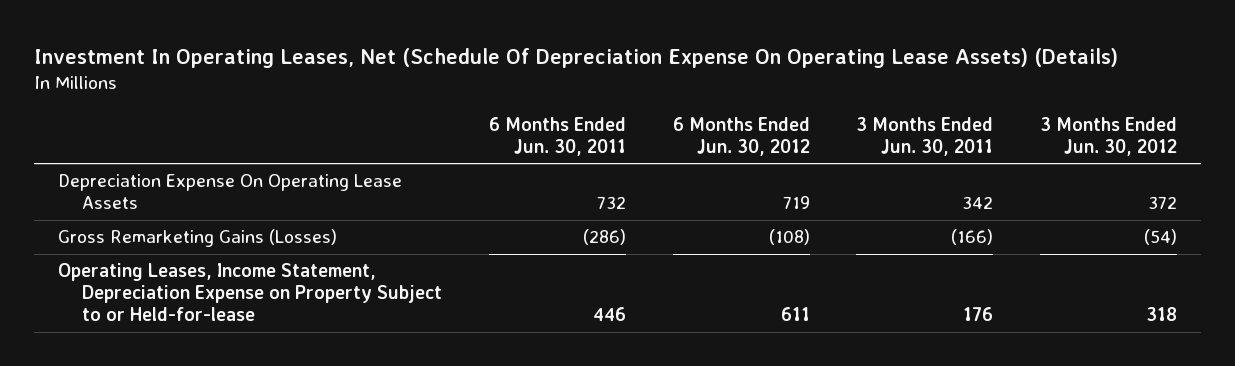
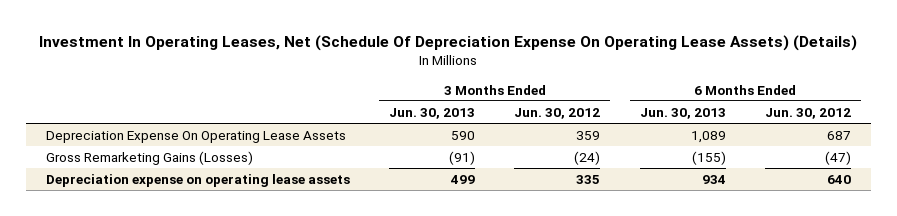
[488,117,626,156] 6 Months Ended Jun. 30, 2011 -> none
[856,117,994,156] 3 Months Ended Jun. 30, 2011 -> none
none -> [389,107,476,119] Jun. 30, 2013
none -> [639,107,726,119] Jun. 30, 2013
[782,196,810,210] 719 -> [827,130,852,140] 687
[1148,196,1178,210] 372 -> [576,130,601,140] 359
[768,229,810,246] (108) -> [825,150,852,165] (47)
[1144,229,1178,246] (54) -> [574,150,601,165] (24)
[57,263,442,322] Operating Leases, Income Statement, Depreciation Expense on Property Subject to or Held-for-lease -> [45,173,350,187] Depreciation expense on operating lease assets
[780,307,810,322] 611 -> [827,174,852,184] 640
[1146,307,1178,322] 318 -> [576,174,601,184] 335

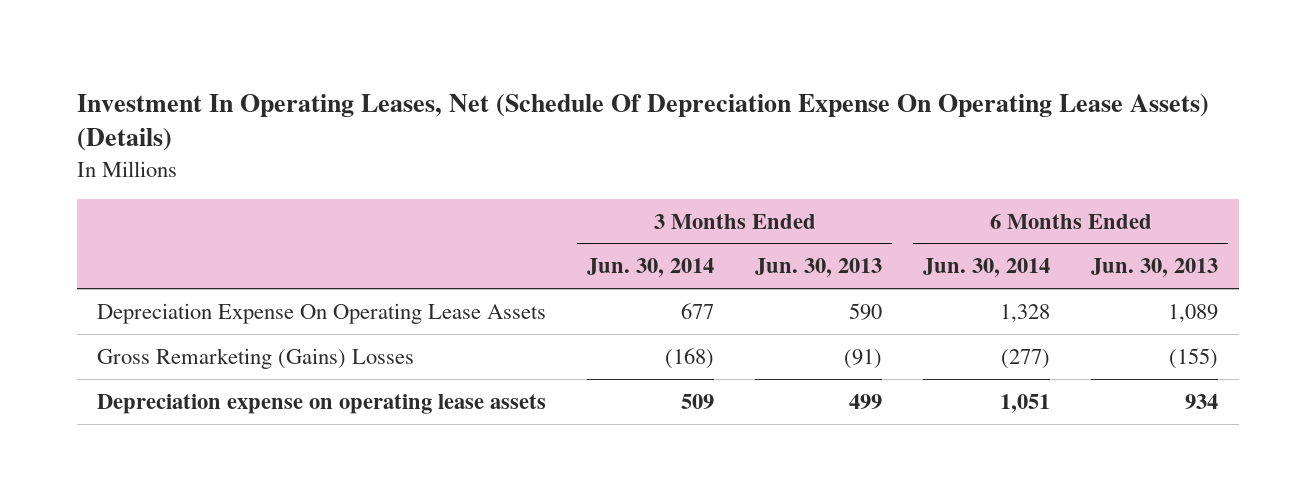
[514,107,601,119] Jun. 30, 2012 -> none
[765,107,852,119] Jun. 30, 2012 -> none
none -> [587,258,715,278] Jun. 30, 2014
none -> [923,258,1051,278] Jun. 30, 2014
[45,150,253,165] Gross Remarketing Gains (Losses) -> [97,347,415,369] Gross Remarketing (Gains) Losses

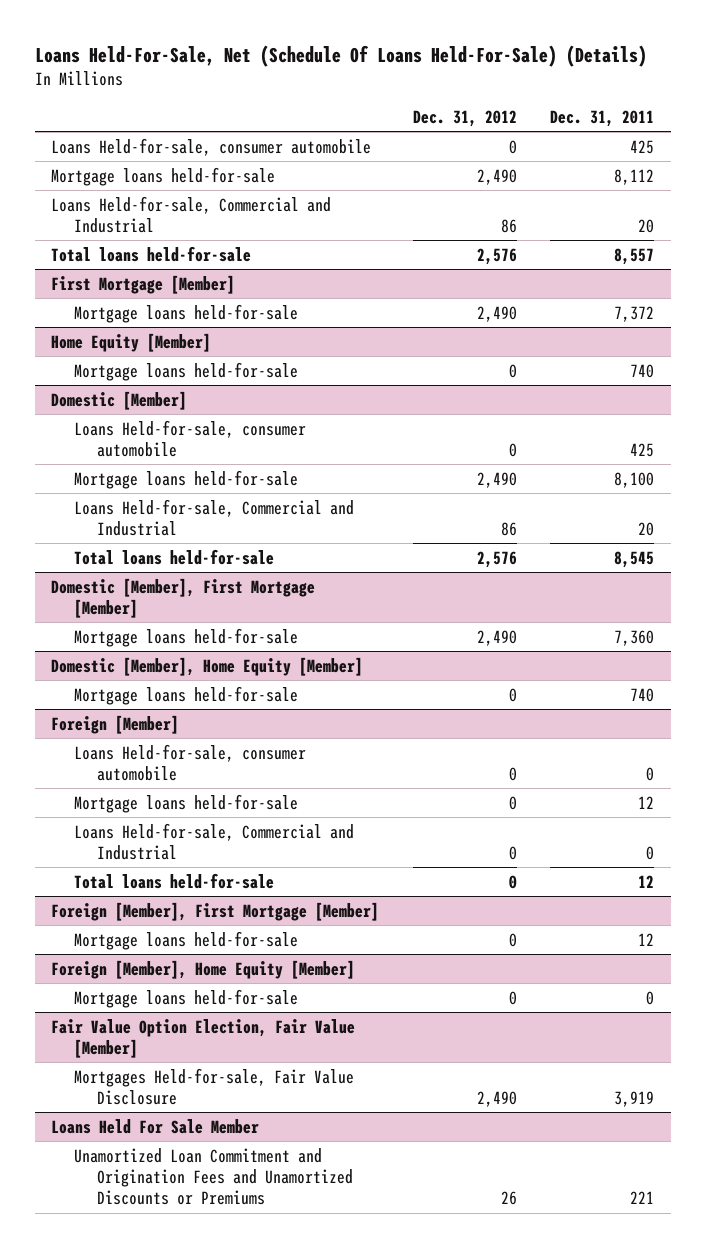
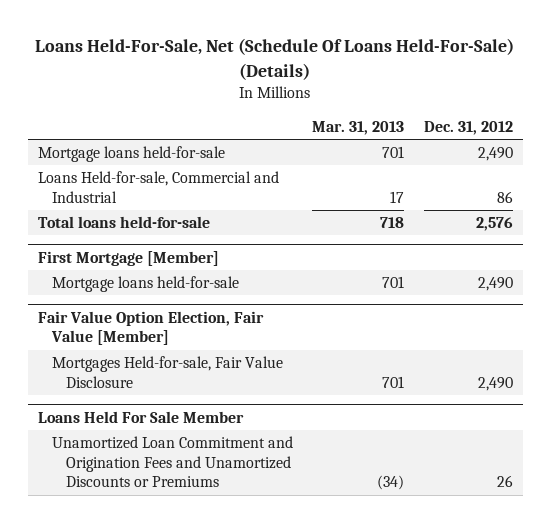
[550,110,655,128] Dec. 31, 2011 -> none
none -> [312,120,405,135] Mar. 31, 2013
[51,137,372,156] Loans Held-for-sale, consumer automobile -> none
[51,332,212,352] Home Equity [Member] -> none
[73,361,298,381] Mortgage loans held-for-sale -> none
[51,390,188,410] Domestic [Member] -> none
[73,419,306,457] Loans Held-for-sale, consumer automobile -> none
[73,469,298,489] Mortgage loans held-for-sale -> none
[73,498,354,536] Loans Held-for-sale, Commercial and Industrial -> none
[73,548,274,565] Total loans held-for-sale -> none
[51,577,316,618] Domestic [Member], First Mortgage [Member] -> none
[73,627,298,647] Mortgage loans held-for-sale -> none
[51,656,364,676] Domestic [Member], Home Equity [Member] -> none
[73,685,298,705] Mortgage loans held-for-sale -> none
[51,714,180,734] Foreign [Member] -> none
[73,743,306,781] Loans Held-for-sale, consumer automobile -> none
[73,793,298,813] Mortgage loans held-for-sale -> none
[73,822,354,860] Loans Held-for-sale, Commercial and Industrial -> none
[73,872,274,889] Total loans held-for-sale -> none
[51,901,380,921] Foreign [Member], First Mortgage [Member] -> none
[73,930,298,950] Mortgage loans held-for-sale -> none
[51,959,356,979] Foreign [Member], Home Equity [Member] -> none
[73,988,298,1008] Mortgage loans held-for-sale -> none

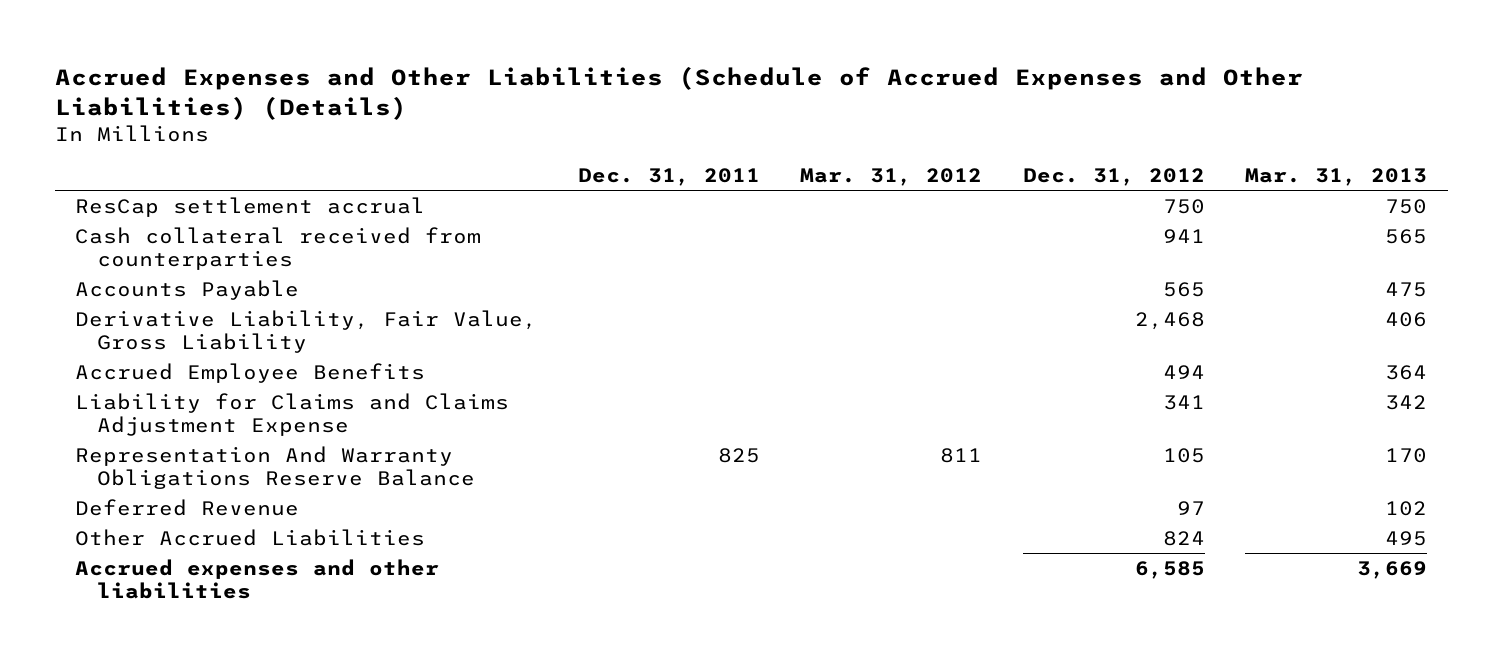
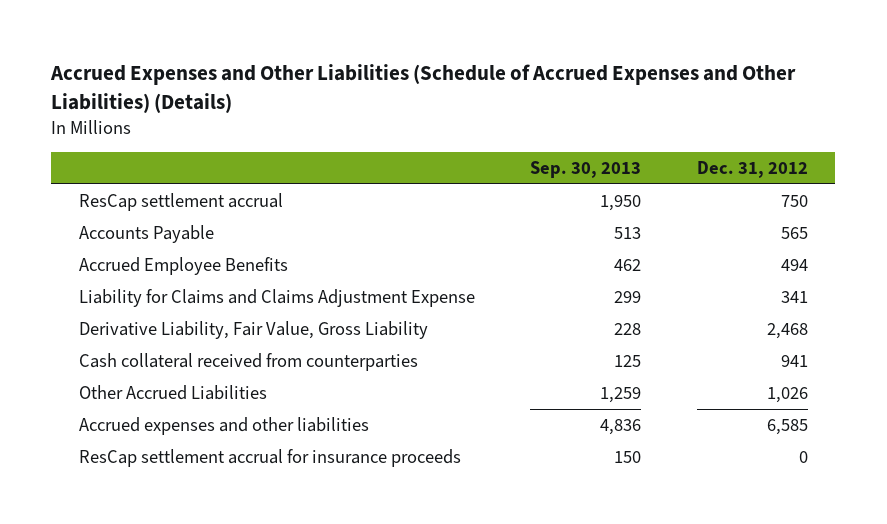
[577,168,760,187] Dec. 31, 2011 -> none
[800,168,983,187] Mar. 31, 2012 -> none
[1245,168,1428,187] Mar. 31, 2013 -> none
none -> [530,160,642,178] Sep. 30, 2013
[75,445,475,490] Representation And Warranty Obligations Reserve Balance -> none
[75,498,300,516] Deferred Revenue -> none
[75,309,538,354] Derivative Liability, Fair Value, Gross Liability -> [79,320,429,339] Derivative Liability, Fair Value, Gross Liability
[75,226,482,271] Cash collateral received from counterparties -> [79,352,419,371] Cash collateral received from counterparties
[1162,530,1205,546] 824 -> [766,386,808,403] 1,026
none -> [79,448,462,467] ResCap settlement accrual for insurance proceeds

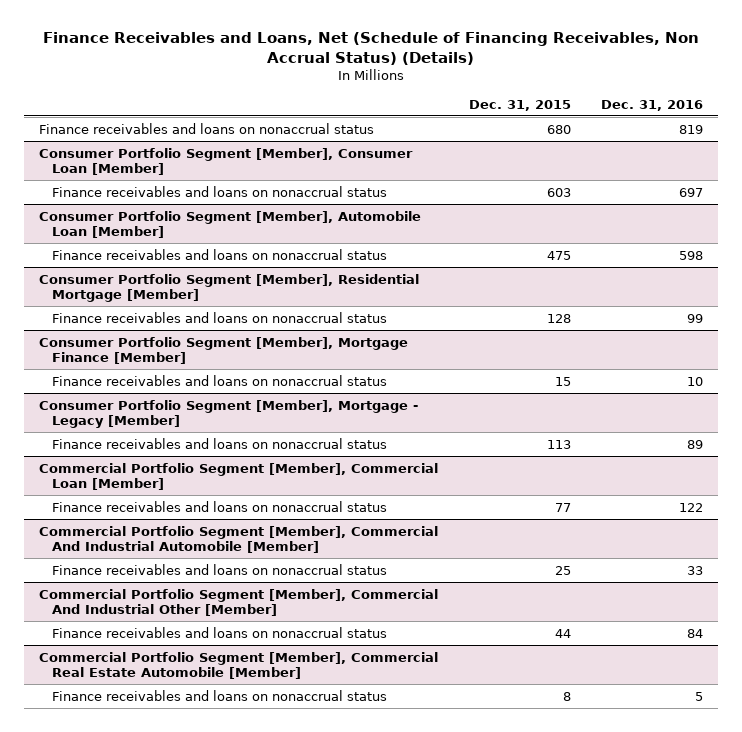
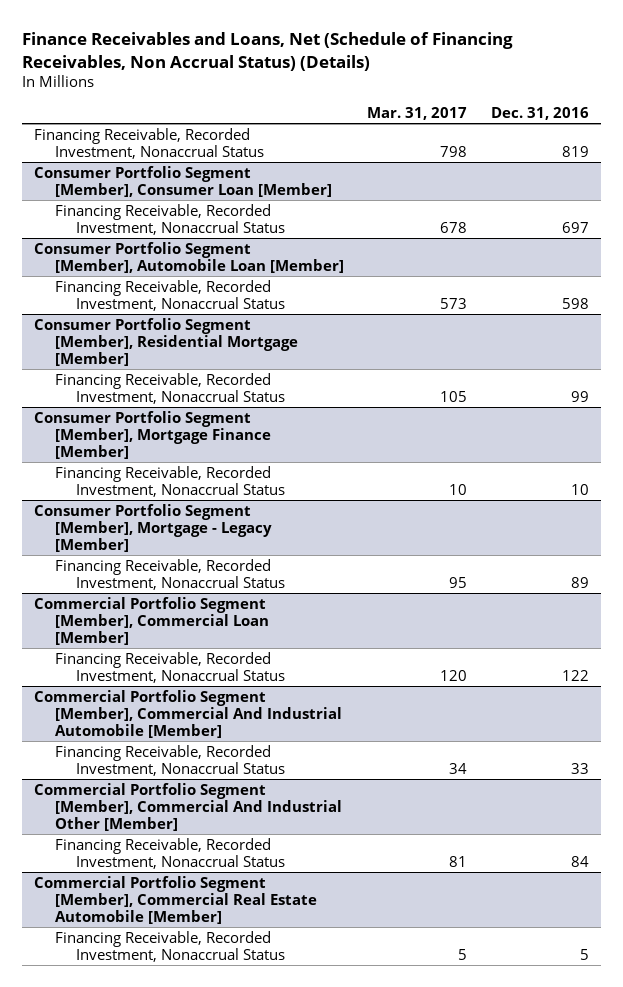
[468,99,571,111] Dec. 31, 2015 -> none
none -> [367,106,468,120] Mar. 31, 2017
[39,122,375,134] Finance receivables and loans on nonaccrual status -> [34,127,264,159] Financing Receivable, Recorded Investment, Nonaccrual Status
[52,185,388,197] Finance receivables and loans on nonaccrual status -> [54,203,285,235] Financing Receivable, Recorded Investment, Nonaccrual Status
[52,248,388,260] Finance receivables and loans on nonaccrual status -> [54,279,285,311] Financing Receivable, Recorded Investment, Nonaccrual Status
[52,311,388,323] Finance receivables and loans on nonaccrual status -> [54,372,285,404] Financing Receivable, Recorded Investment, Nonaccrual Status
[52,374,388,386] Finance receivables and loans on nonaccrual status -> [54,465,285,497] Financing Receivable, Recorded Investment, Nonaccrual Status
[52,437,388,449] Finance receivables and loans on nonaccrual status -> [54,558,285,590] Financing Receivable, Recorded Investment, Nonaccrual Status
[52,500,388,512] Finance receivables and loans on nonaccrual status -> [54,651,285,683] Financing Receivable, Recorded Investment, Nonaccrual Status
[52,563,388,575] Finance receivables and loans on nonaccrual status -> [54,744,285,776] Financing Receivable, Recorded Investment, Nonaccrual Status
[52,626,388,638] Finance receivables and loans on nonaccrual status -> [54,837,285,869] Financing Receivable, Recorded Investment, Nonaccrual Status
[52,689,388,701] Finance receivables and loans on nonaccrual status -> [54,930,285,962] Financing Receivable, Recorded Investment, Nonaccrual Status

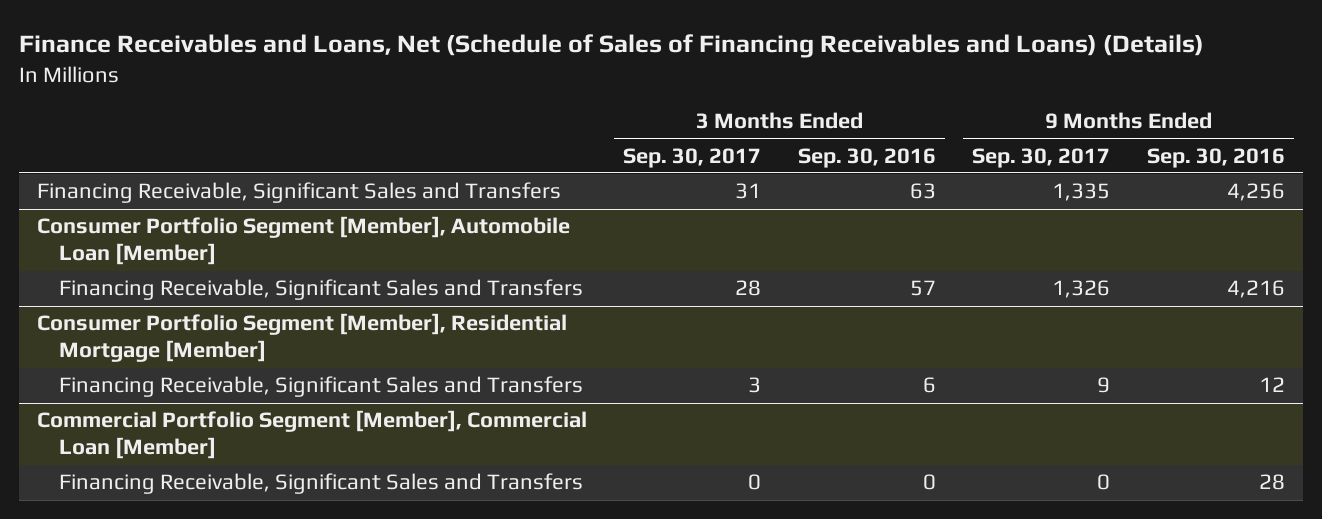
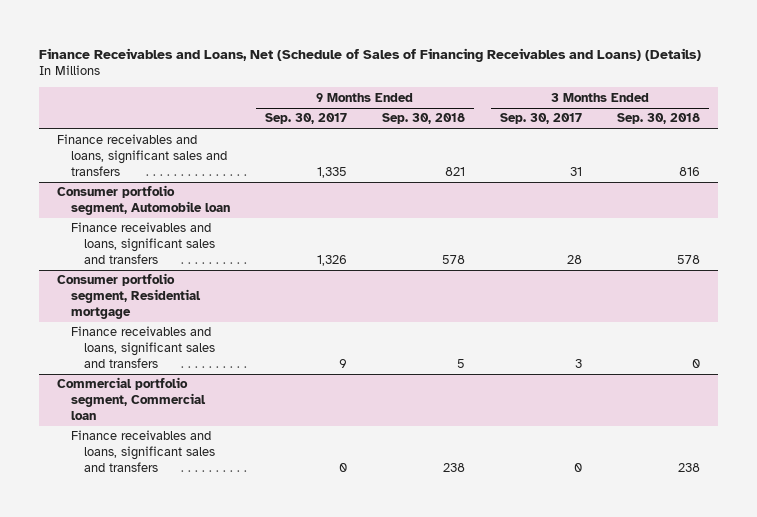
[797,147,936,168] Sep. 30, 2016 -> none
[1146,147,1285,168] Sep. 30, 2016 -> none
none -> [382,113,466,125] Sep. 30, 2018
none -> [617,113,701,125] Sep. 30, 2018
[36,182,561,204] Financing Receivable, Significant Sales and Transfers -> [57,134,227,176] Finance receivables and loans, significant sales and transfers
[36,216,570,266] Consumer Portfolio Segment [Member], Automobile Loan [Member] -> [57,185,230,216] Consumer portfolio segment, Automobile loan
[59,279,584,301] Financing Receivable, Significant Sales and Transfers -> [70,222,216,264] Finance receivables and loans, significant sales and transfers
[36,313,567,363] Consumer Portfolio Segment [Member], Residential Mortgage [Member] -> [57,273,201,319] Consumer portfolio segment, Residential mortgage
[59,376,584,398] Financing Receivable, Significant Sales and Transfers -> [70,326,216,368] Finance receivables and loans, significant sales and transfers
[36,410,587,460] Commercial Portfolio Segment [Member], Commercial Loan [Member] -> [57,377,206,420] Commercial portfolio segment, Commercial loan
[59,473,584,495] Financing Receivable, Significant Sales and Transfers -> [70,430,216,472] Finance receivables and loans, significant sales and transfers

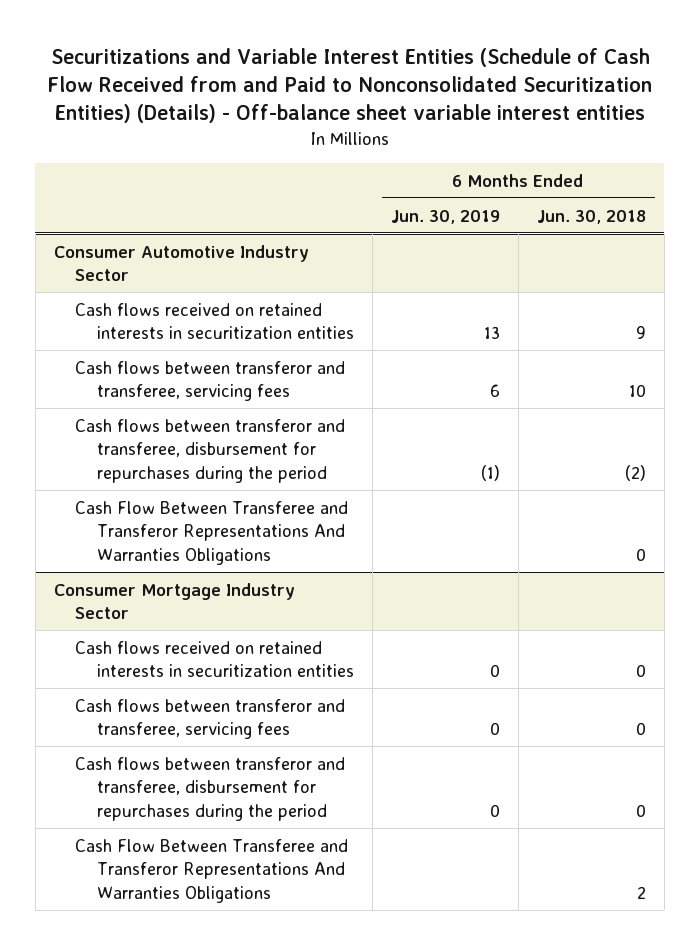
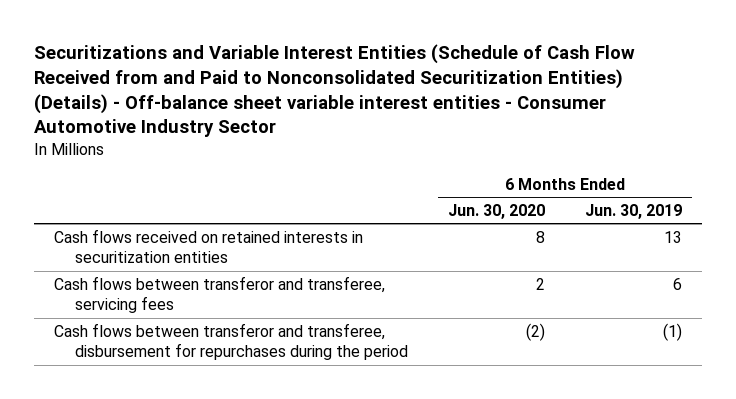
[46,47,652,124] Securitizations and Variable Interest Entities (Schedule of Cash Flow Received from and Paid to Nonconsolidated Securitization Entities) (Details) - Off-balance sheet variable interest entities -> [34,44,636,138] Securitizations and Variable Interest Entities (Schedule of Cash Flow Received from and Paid to Nonconsolidated Securitization Entities) (Details) - Off-balance sheet variable interest entities - Consumer Automotive Industry Sector
[536,209,646,224] Jun. 30, 2018 -> none
none -> [447,203,545,219] Jun. 30, 2020
[53,244,309,282] Consumer Automotive Industry Sector -> none
[75,500,349,565] Cash Flow Between Transferee and Transferor Representations And Warranties Obligations -> none
[53,582,295,620] Consumer Mortgage Industry Sector -> none
[75,640,355,678] Cash flows received on retained interests in securitization entities -> none
[75,698,346,740] Cash flows between transferor and transferee, servicing fees -> none
[75,756,346,821] Cash flows between transferor and transferee, disbursement for repurchases during the period -> none
[75,838,349,903] Cash Flow Between Transferee and Transferor Representations And Warranties Obligations -> none

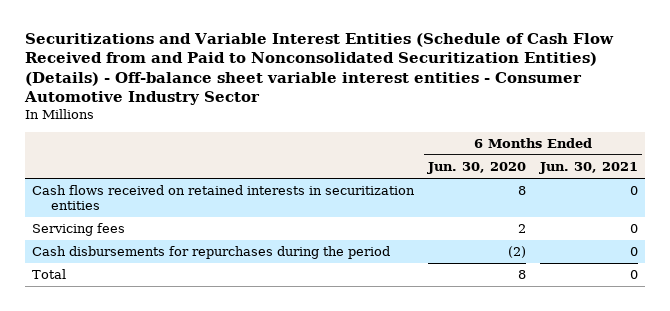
[584,203,682,219] Jun. 30, 2019 -> none
none -> [538,162,638,175] Jun. 30, 2021
[54,275,386,314] Cash flows between transferor and transferee, servicing fees -> [31,223,125,237] Servicing fees
[54,322,409,361] Cash flows between transferor and transferee, disbursement for repurchases during the period -> [31,246,390,260] Cash disbursements for repurchases during the period
none -> [31,269,66,280] Total

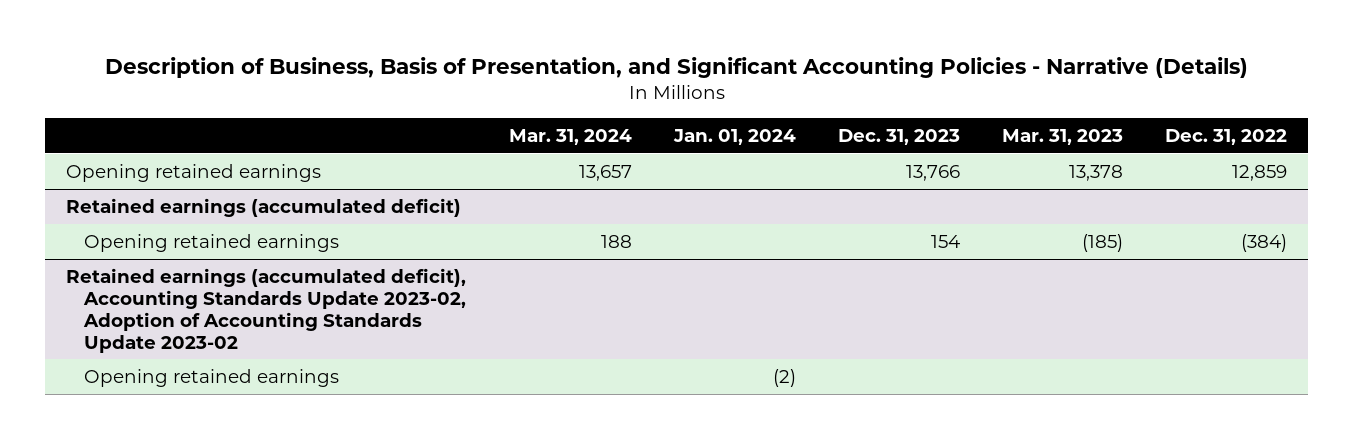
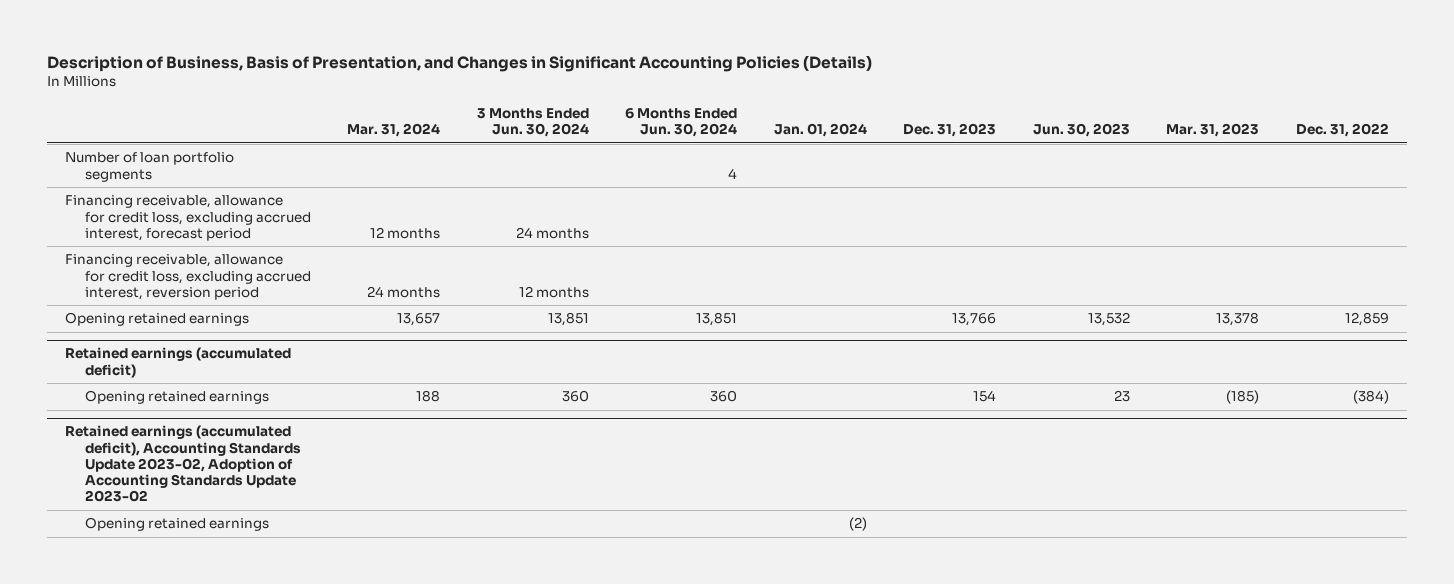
[104,57,1248,79] Description of Business, Basis of Presentation, and Significant Accounting Policies - Narrative (Details) -> [46,54,872,72] Description of Business, Basis of Presentation, and Changes in Significant Accounting Policies (Details)
none -> [476,108,589,138] 3 Months Ended Jun. 30, 2024
none -> [625,108,738,138] 6 Months Ended Jun. 30, 2024
none -> [1032,123,1130,138] Jun. 30, 2023
none -> [65,152,235,182] Number of loan portfolio segments
none -> [65,195,311,241] Financing receivable, allowance for credit loss, excluding accrued interest, forecast period
none -> [65,254,311,300] Financing receivable, allowance for credit loss, excluding accrued interest, reversion period

